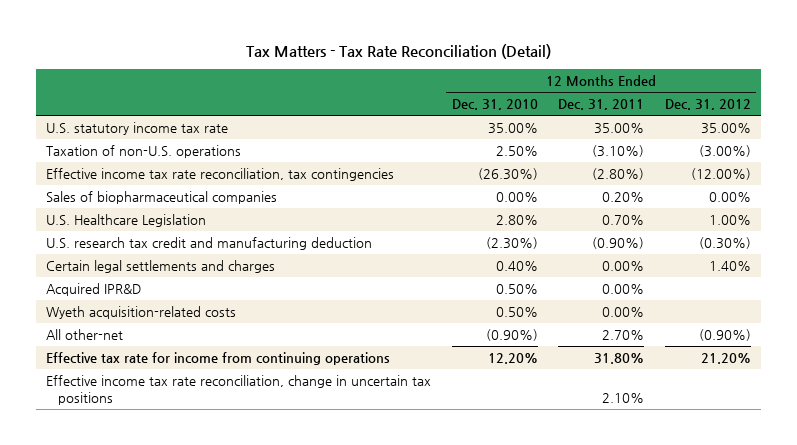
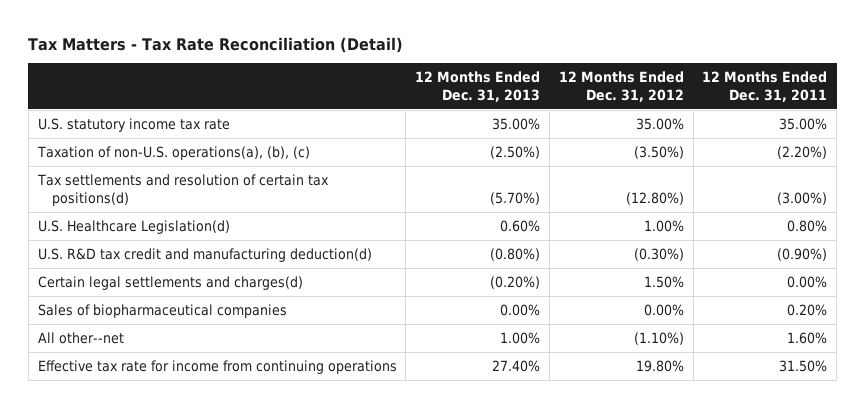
[451,99,538,111] Dec. 31, 2010 -> none
none -> [415,71,541,102] 12 Months Ended Dec. 31, 2013
[45,168,394,182] Effective income tax rate reconciliation, tax contingencies -> none
[45,145,241,159] Taxation of non-U.S. operations -> [36,145,310,160] Taxation of non-U.S. operations(a), (b), (c)
[592,145,645,158] (3.10%) -> [777,145,828,159] (2.20%)
[698,145,751,158] (3.00%) -> [633,145,684,159] (3.50%)
none -> [36,173,329,206] Tax settlements and resolution of certain tax positions(d)
none -> [37,219,230,234] U.S. Healthcare Legislation(d)
none -> [37,247,372,262] U.S. R&D tax credit and manufacturing deduction(d)
none -> [37,275,303,290] Certain legal settlements and charges(d)
[45,214,206,228] U.S. Healthcare Legislation -> none
[45,237,372,251] U.S. research tax credit and manufacturing deduction -> none
[45,260,275,274] Certain legal settlements and charges -> none
[45,283,141,297] Acquired IPR&D -> none
[45,306,236,320] Wyeth acquisition-related costs -> none
[45,375,431,405] Effective income tax rate reconciliation, change in uncertain tax positions -> none
[45,329,123,341] All other-net -> [37,331,124,344] All other--net
[602,330,645,341] 2.70% -> [787,331,828,344] 1.60%
[698,329,751,342] (0.90%) -> [633,331,684,345] (1.10%)
[594,353,645,365] 31.80% -> [779,359,828,372] 31.50%
[700,353,751,365] 21.20% -> [635,359,684,372] 19.80%

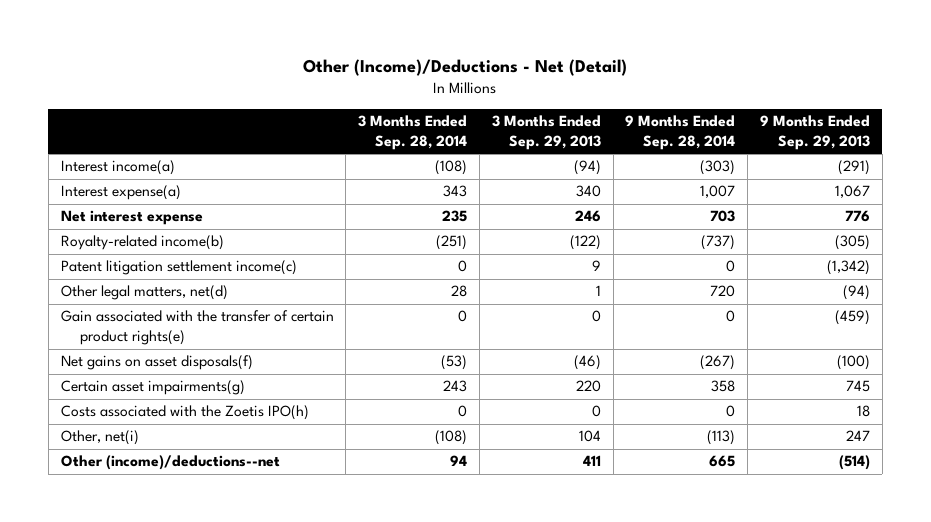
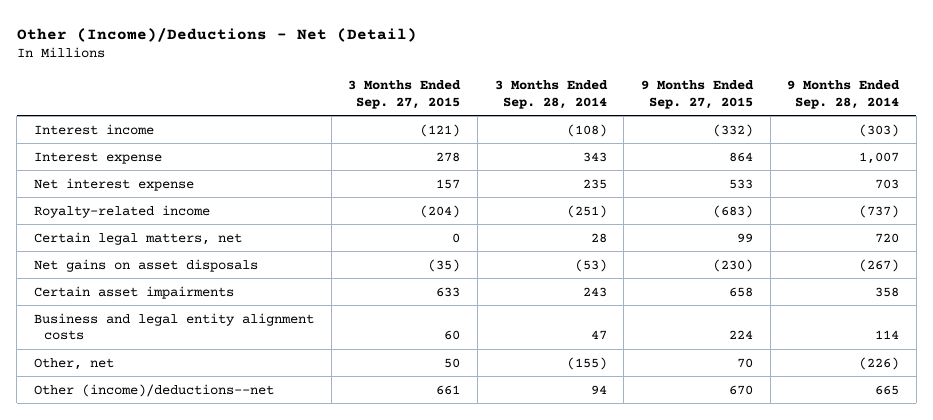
[491,115,601,151] 3 Months Ended Sep. 29, 2013 -> none
[759,115,870,151] 9 Months Ended Sep. 29, 2013 -> none
none -> [348,79,462,109] 3 Months Ended Sep. 27, 2015
none -> [640,79,754,109] 9 Months Ended Sep. 27, 2015
[60,160,175,176] Interest income(a) -> [34,123,155,135] Interest income
[60,185,181,201] Interest expense(a) -> [34,151,163,164] Interest expense
[60,260,297,276] Patent litigation settlement income(c) -> none
[60,310,334,346] Gain associated with the transfer of certain product rights(e) -> none
[60,405,309,421] Costs associated with the Zoetis IPO(h) -> none
[60,235,224,251] Royalty-related income(b) -> [34,204,211,218] Royalty-related income
[60,285,228,301] Other legal matters, net(d) -> [34,231,243,245] Certain legal matters, net
[60,355,253,371] Net gains on asset disposals(f) -> [34,258,259,272] Net gains on asset disposals
[60,380,245,396] Certain asset impairments(g) -> [34,285,235,299] Certain asset impairments
none -> [34,312,315,341] Business and legal entity alignment costs
[60,430,139,446] Other, net(i) -> [34,357,115,370] Other, net
[435,430,468,446] (108) -> [566,356,607,370] (155)
[707,430,736,446] (113) -> [859,356,900,370] (226)

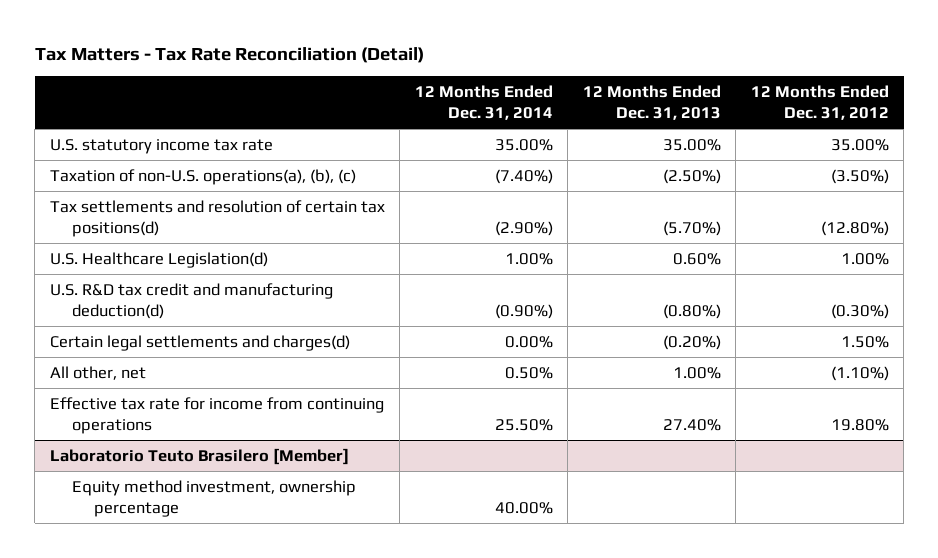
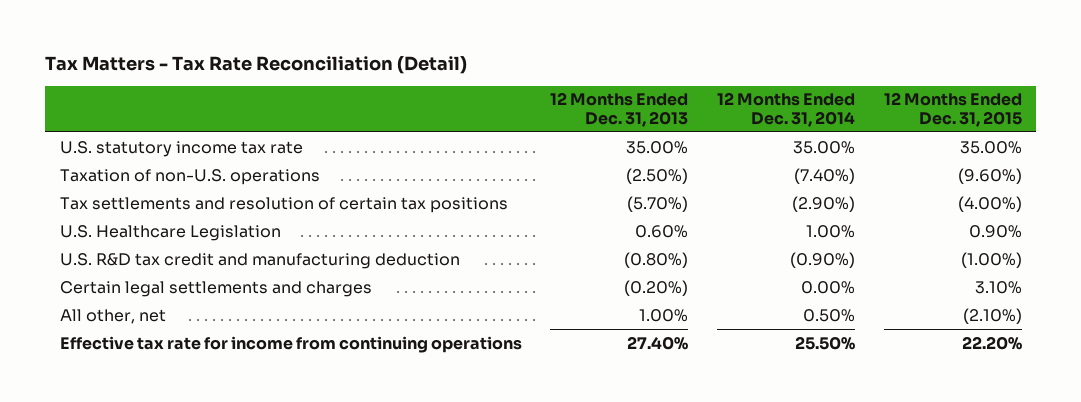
[750,85,889,121] 12 Months Ended Dec. 31, 2012 -> none
none -> [883,92,1022,127] 12 Months Ended Dec. 31, 2015
[49,168,356,185] Taxation of non-U.S. operations(a), (b), (c) -> [59,168,320,185] Taxation of non-U.S. operations
[49,199,385,237] Tax settlements and resolution of certain tax positions(d) -> [59,196,508,213] Tax settlements and resolution of certain tax positions
[49,251,268,268] U.S. Healthcare Legislation(d) -> [59,224,281,241] U.S. Healthcare Legislation
[49,282,333,319] U.S. R&D tax credit and manufacturing deduction(d) -> [59,252,460,269] U.S. R&D tax credit and manufacturing deduction
[49,334,350,351] Certain legal settlements and charges(d) -> [59,280,372,297] Certain legal settlements and charges
[49,447,349,465] Laboratorio Teuto Brasilero [Member] -> none
[72,479,357,517] Equity method investment, ownership percentage -> none

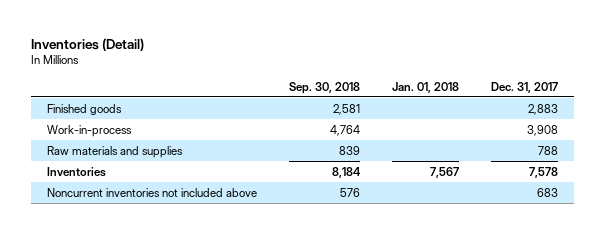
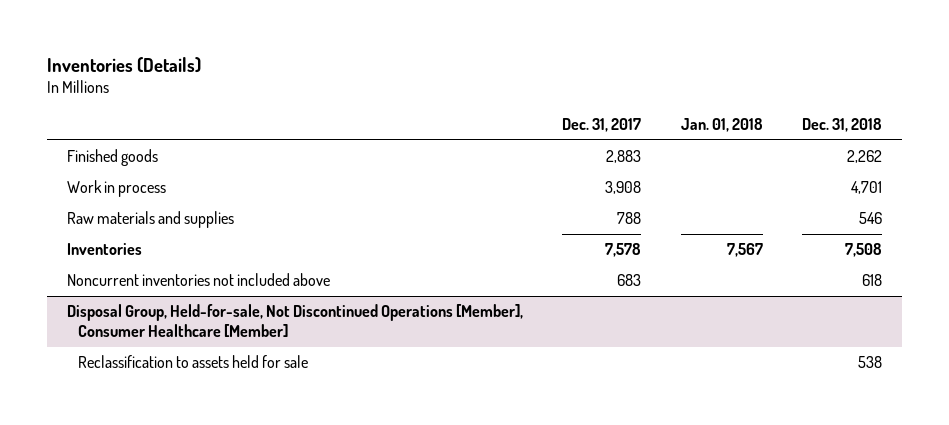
[30,37,144,51] Inventories (Detail) -> [46,56,201,73] Inventories (Details)
[288,81,360,94] Sep. 30, 2018 -> none
none -> [802,118,883,133] Dec. 31, 2018
[46,124,132,137] Work-in-process -> [66,180,166,198] Work in process
none -> [66,304,523,338] Disposal Group, Held-for-sale, Not Discontinued Operations [Member], Consumer Healthcare [Member]
none -> [78,355,309,369] Reclassification to assets held for sale

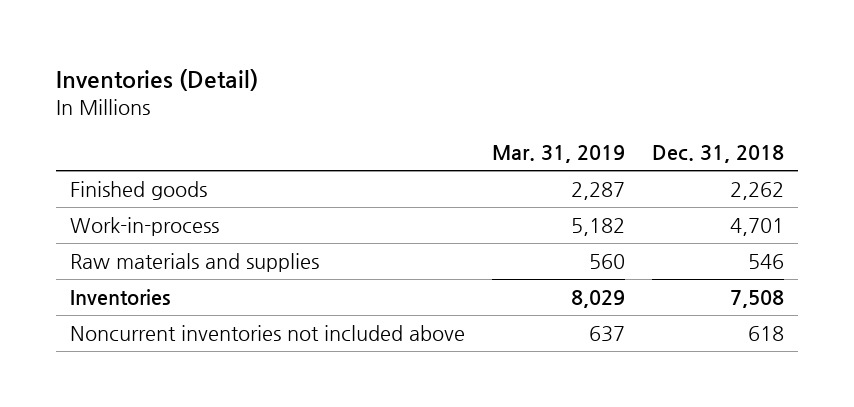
[46,56,201,73] Inventories (Details) -> [56,69,259,92] Inventories (Detail)
[562,118,642,133] Dec. 31, 2017 -> none
[680,118,763,133] Jan. 01, 2018 -> none
none -> [491,145,625,164] Mar. 31, 2019
[66,180,166,198] Work in process -> [69,217,219,237] Work-in-process
[66,304,523,338] Disposal Group, Held-for-sale, Not Discontinued Operations [Member], Consumer Healthcare [Member] -> none
[78,355,309,369] Reclassification to assets held for sale -> none

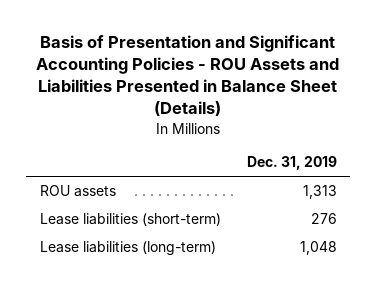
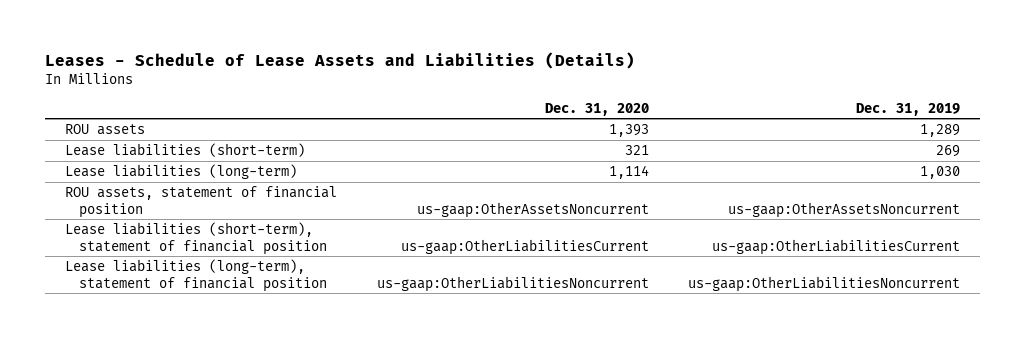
[36,35,340,117] Basis of Presentation and Significant Accounting Policies - ROU Assets and Liabilities Presented in Balance Sheet (Details) -> [45,52,636,70] Leases - Schedule of Lease Assets and Liabilities (Details)
none -> [544,102,649,116] Dec. 31, 2020
[303,185,338,200] 1,313 -> [920,124,961,138] 1,289
[311,213,338,225] 276 -> [936,145,961,158] 269
[300,241,338,256] 1,048 -> [920,166,961,180] 1,030
none -> [65,186,338,218] ROU assets, statement of financial position
none -> [65,222,328,255] Lease liabilities (short-term), statement of financial position
none -> [65,259,328,292] Lease liabilities (long-term), statement of financial position

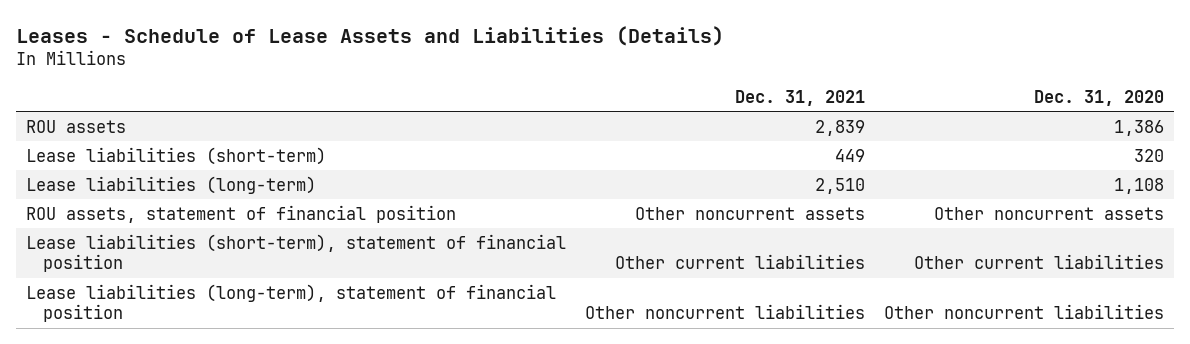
[856,102,961,116] Dec. 31, 2019 -> none
none -> [735,89,866,106] Dec. 31, 2021
[608,124,649,138] 1,393 -> [1114,119,1165,136] 1,386
[624,145,649,156] 321 -> [1134,148,1165,162] 320
[608,165,649,180] 1,114 -> [1114,177,1165,194] 1,108
[416,201,649,218] us-gaap:OtherAssetsNoncurrent -> [934,206,1165,220] Other noncurrent assets
[400,238,649,255] us-gaap:OtherLiabilitiesCurrent -> [914,254,1165,270] Other current liabilities
[376,275,649,292] us-gaap:OtherLiabilitiesNoncurrent -> [884,304,1165,320] Other noncurrent liabilities

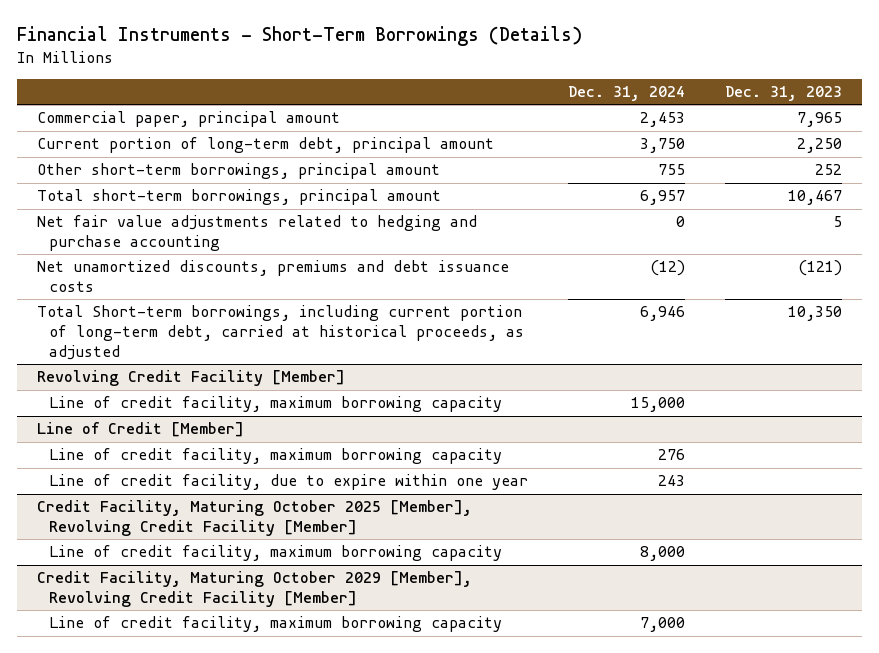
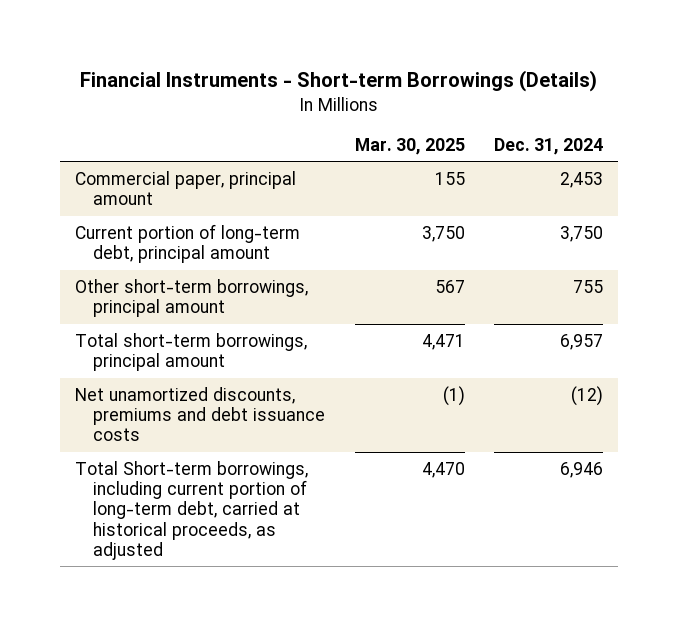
[16,26,582,47] Financial Instruments - Short-Term Borrowings (Details) -> [80,69,598,92] Financial Instruments - Short-term Borrowings (Details)
[725,86,843,102] Dec. 31, 2023 -> none
none -> [354,137,465,155] Mar. 30, 2025
[36,215,477,252] Net fair value adjustments related to hedging and purchase accounting -> none
[36,370,345,387] Revolving Credit Facility [Member] -> none
[49,396,503,413] Line of credit facility, maximum borrowing capacity -> none
[36,422,244,438] Line of Credit [Member] -> none
[49,448,503,465] Line of credit facility, maximum borrowing capacity -> none
[49,474,529,491] Line of credit facility, due to expire within one year -> none
[36,500,472,537] Credit Facility, Maturing October 2025 [Member], Revolving Credit Facility [Member] -> none
[49,545,503,562] Line of credit facility, maximum borrowing capacity -> none
[36,571,472,608] Credit Facility, Maturing October 2029 [Member], Revolving Credit Facility [Member] -> none
[49,616,503,633] Line of credit facility, maximum borrowing capacity -> none

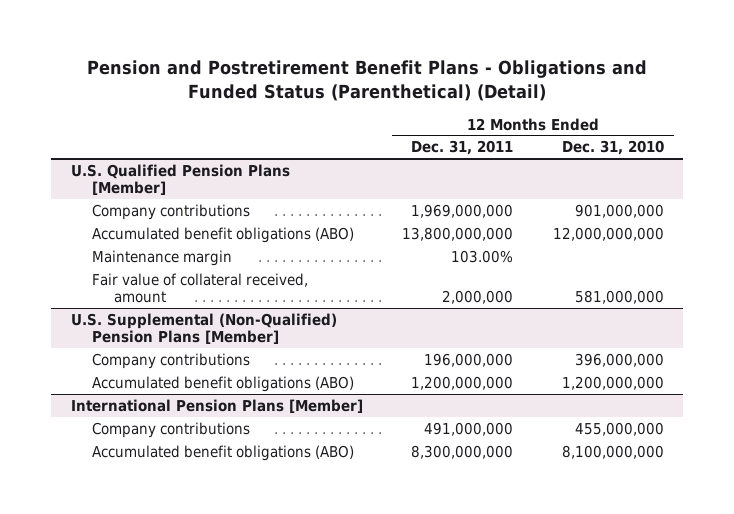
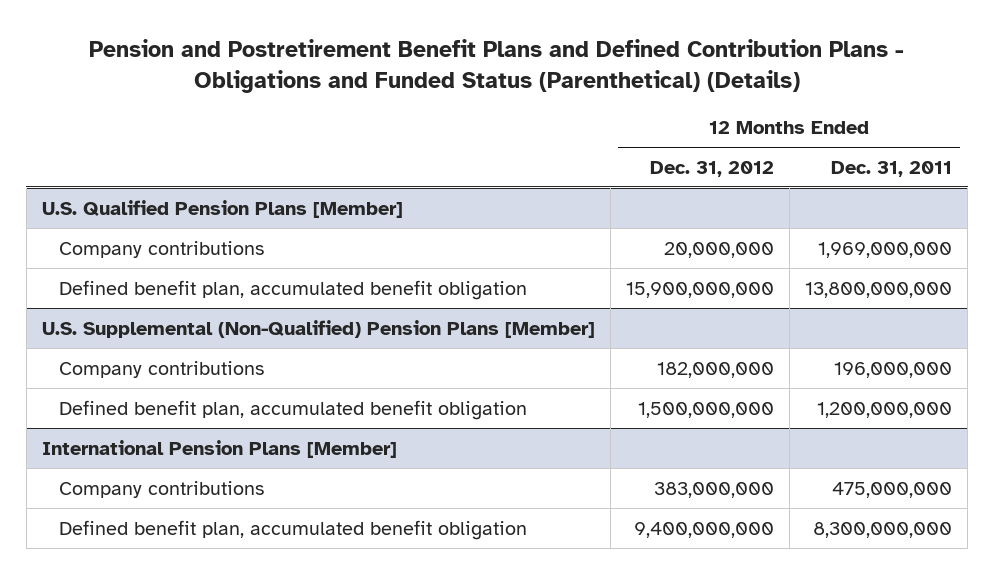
[87,60,648,101] Pension and Postretirement Benefit Plans - Obligations and Funded Status (Parenthetical) (Detail) -> [88,38,904,93] Pension and Postretirement Benefit Plans and Defined Contribution Plans - Obligations and Funded Status (Parenthetical) (Details)
[561,140,664,156] Dec. 31, 2010 -> none
none -> [649,160,774,177] Dec. 31, 2012
[92,249,233,266] Maintenance margin -> none
[92,272,309,304] Fair value of collateral received, amount -> none
[92,226,355,243] Accumulated benefit obligations (ABO) -> [58,279,527,300] Defined benefit plan, accumulated benefit obligation
[92,375,355,392] Accumulated benefit obligations (ABO) -> [58,399,527,420] Defined benefit plan, accumulated benefit obligation
[424,421,514,436] 491,000,000 -> [832,481,953,498] 475,000,000
[92,444,355,461] Accumulated benefit obligations (ABO) -> [58,519,527,540] Defined benefit plan, accumulated benefit obligation

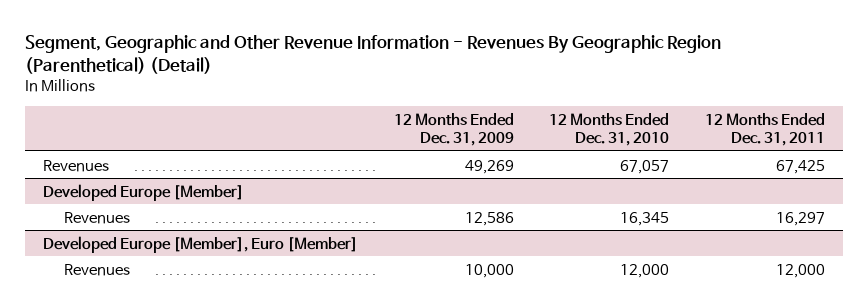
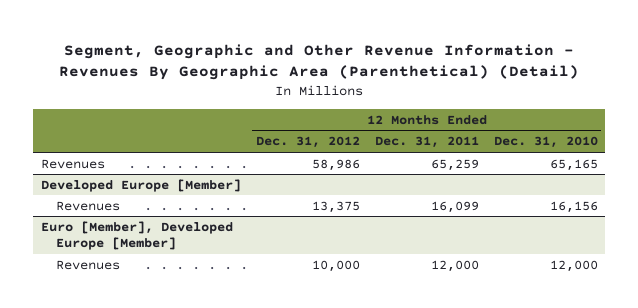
[25,35,722,75] Segment, Geographic and Other Revenue Information - Revenues By Geographic Region (Parenthetical) (Detail) -> [59,43,580,81] Segment, Geographic and Other Revenue Information - Revenues By Geographic Area (Parenthetical) (Detail)
[393,112,514,147] 12 Months Ended Dec. 31, 2009 -> none
none -> [255,136,360,149] Dec. 31, 2012
[620,159,670,174] 67,057 -> [549,158,598,171] 65,165
[776,159,826,174] 67,425 -> [430,158,479,171] 65,259
[620,211,670,226] 16,345 -> [549,200,598,213] 16,156
[776,211,826,226] 16,297 -> [430,200,479,213] 16,099
[42,235,358,253] Developed Europe [Member], Euro [Member] -> [40,220,233,251] Euro [Member], Developed Europe [Member]

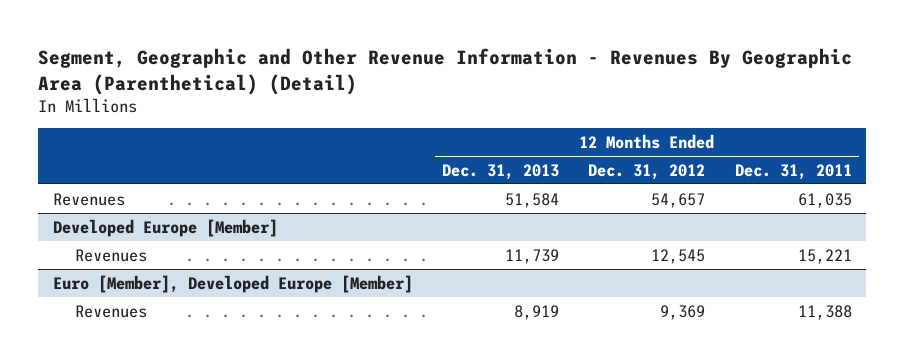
[493,136,598,149] Dec. 31, 2010 -> none
none -> [442,163,560,180] Dec. 31, 2013
[311,158,360,171] 58,986 -> [651,192,706,208] 54,657
[430,158,479,171] 65,259 -> [797,192,852,208] 61,035
[311,200,360,213] 13,375 -> [651,248,706,264] 12,545
[430,200,479,213] 16,099 -> [797,248,852,264] 15,221
[311,259,360,272] 10,000 -> [660,304,706,320] 9,369
[430,259,479,272] 12,000 -> [797,304,852,320] 11,388

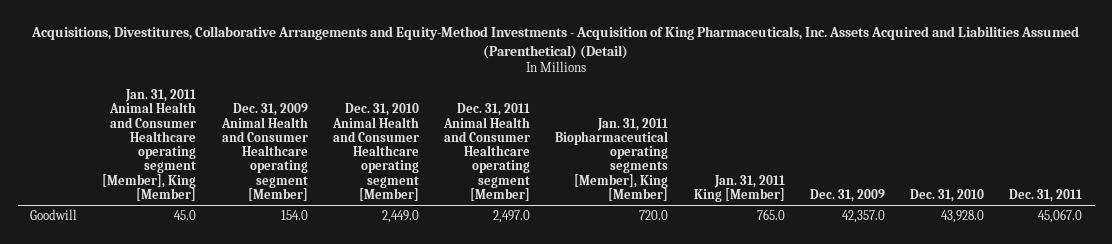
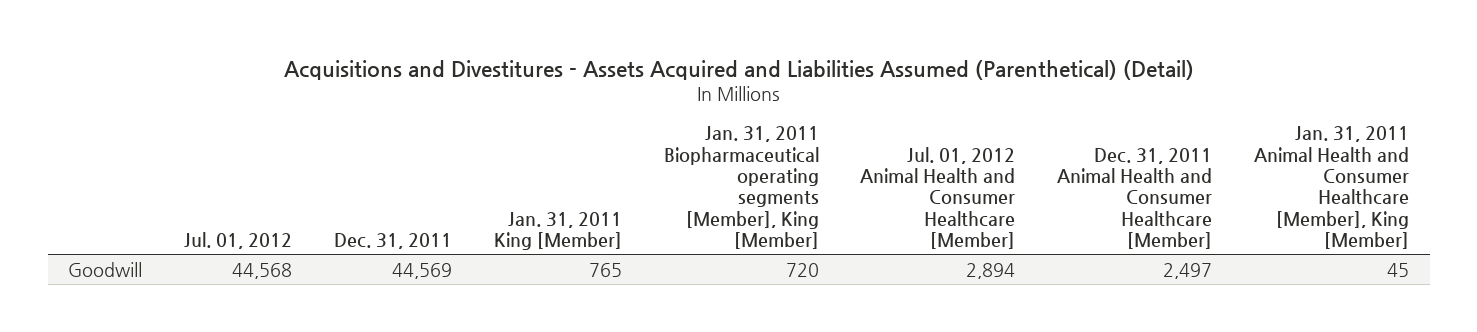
[31,25,1080,59] Acquisitions, Divestitures, Collaborative Arrangements and Equity-Method Investments - Acquisition of King Pharmaceuticals, Inc. Assets Acquired and Liabilities Assumed (Parenthetical) (Detail) -> [283,59,1194,80] Acquisitions and Divestitures - Assets Acquired and Liabilities Assumed (Parenthetical) (Detail)
[102,89,197,202] Jan. 31, 2011 Animal Health and Consumer Healthcare operating segment [Member], King [Member] -> none
[220,103,308,202] Dec. 31, 2009 Animal Health and Consumer Healthcare operating segment [Member] -> none
[331,103,419,202] Dec. 31, 2010 Animal Health and Consumer Healthcare operating segment [Member] -> none
[443,103,531,202] Dec. 31, 2011 Animal Health and Consumer Healthcare operating segment [Member] -> none
[809,189,885,203] Dec. 31, 2009 -> none
[909,189,984,203] Dec. 31, 2010 -> none
none -> [184,231,293,249] Jul. 01, 2012
none -> [860,146,1016,249] Jul. 01, 2012 Animal Health and Consumer Healthcare [Member]
none -> [1057,147,1213,249] Dec. 31, 2011 Animal Health and Consumer Healthcare [Member]
none -> [1253,126,1409,249] Jan. 31, 2011 Animal Health and Consumer Healthcare [Member], King [Member]
[639,210,669,221] 720.0 -> [785,263,819,278] 720
[756,209,785,221] 765.0 -> [588,263,622,278] 765
[1038,209,1083,224] 45,067.0 -> [391,263,452,280] 44,569

